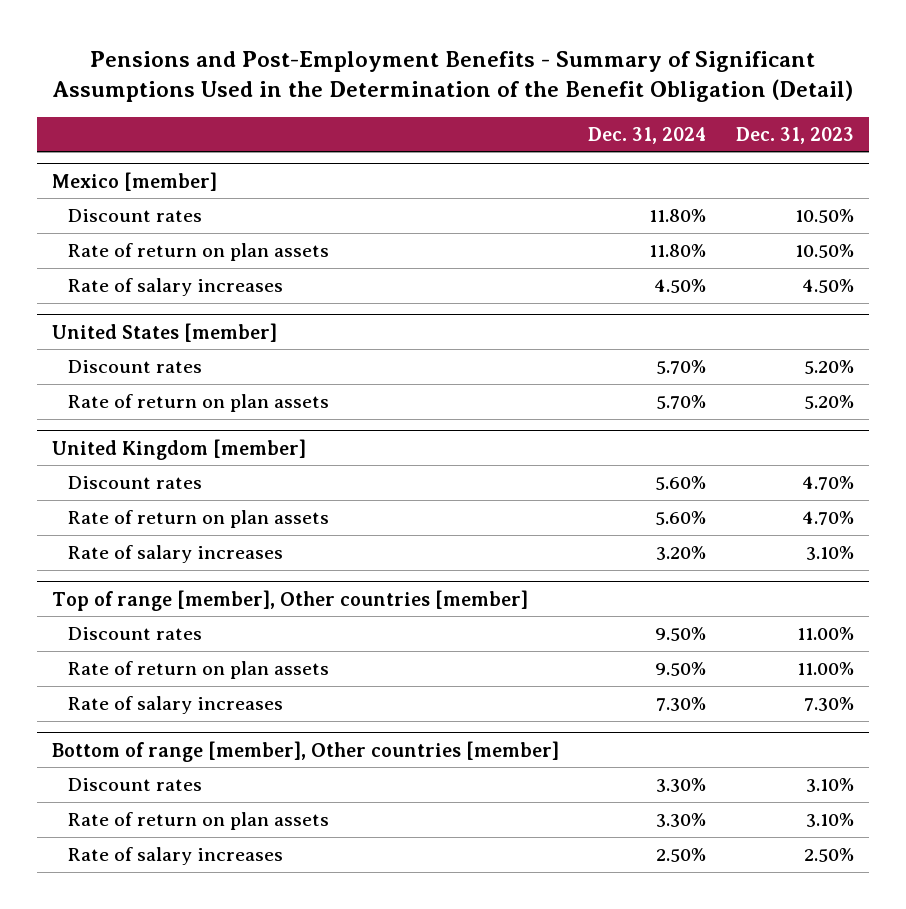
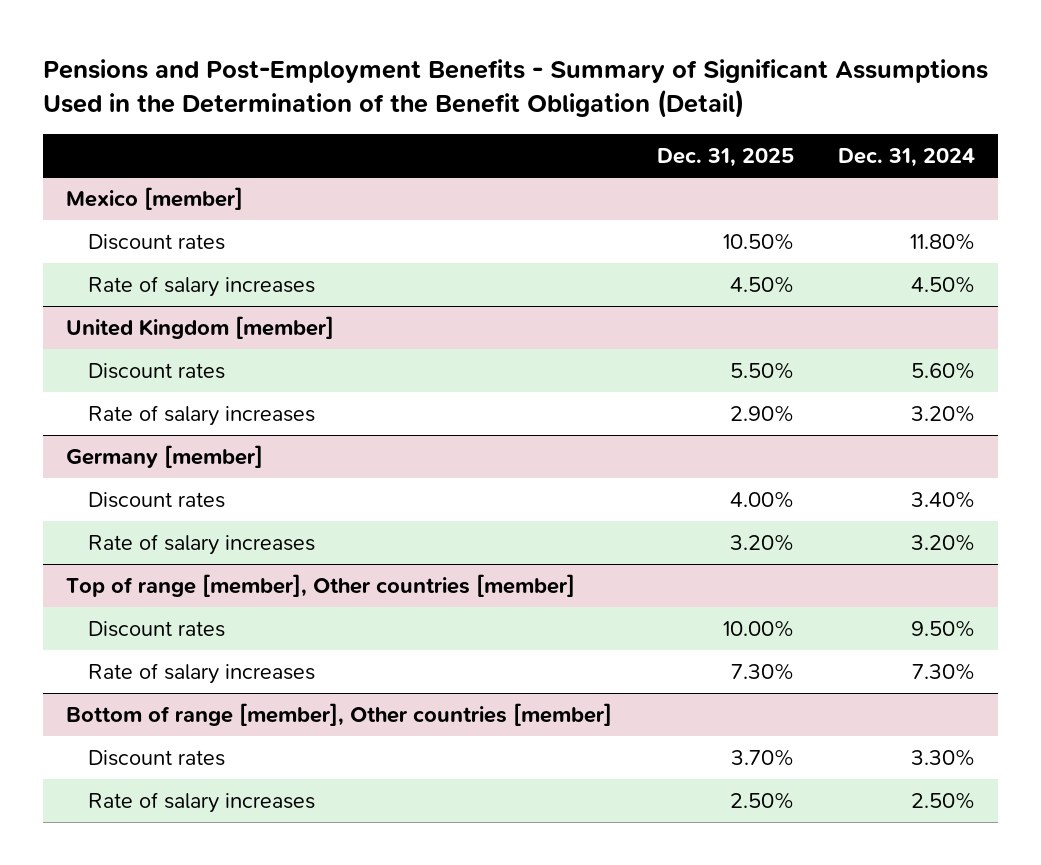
[736,126,855,144] Dec. 31, 2023 -> none
none -> [656,147,794,167] Dec. 31, 2025
[67,243,329,262] Rate of return on plan assets -> none
[51,322,277,342] United States [member] -> none
[67,360,202,374] Discount rates -> none
[67,394,329,413] Rate of return on plan assets -> none
[67,510,329,529] Rate of return on plan assets -> none
none -> [65,444,263,468] Germany [member]
none -> [87,491,225,508] Discount rates
none -> [87,533,315,555] Rate of salary increases
[67,661,329,680] Rate of return on plan assets -> none
[67,812,329,831] Rate of return on plan assets -> none

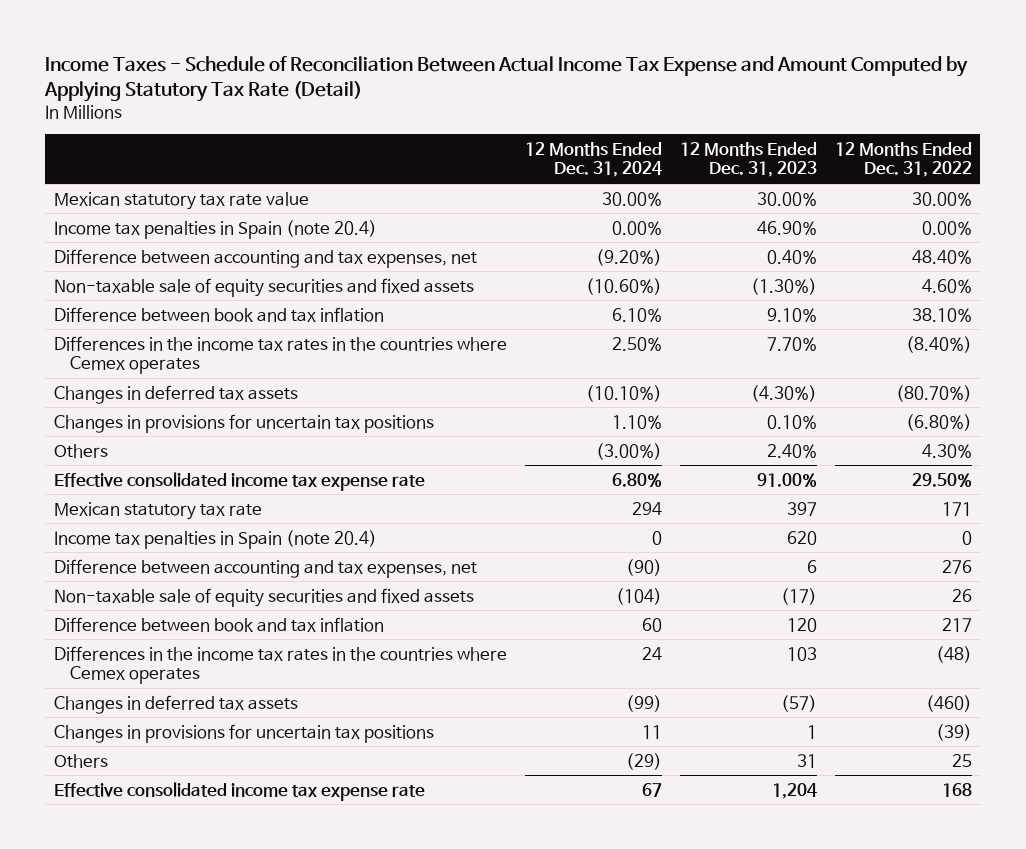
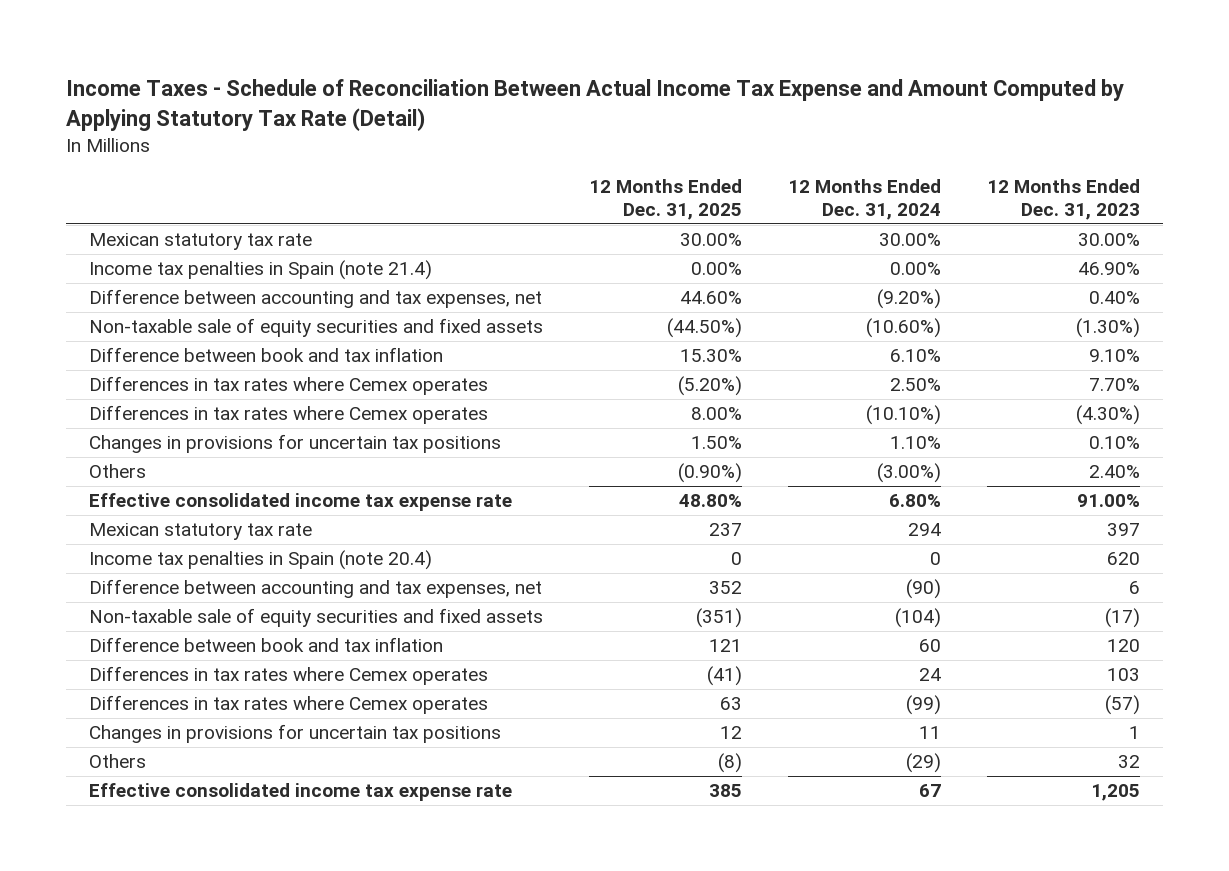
[834,141,972,178] 12 Months Ended Dec. 31, 2022 -> none
none -> [589,178,743,221] 12 Months Ended Dec. 31, 2025
[54,191,310,210] Mexican statutory tax rate value -> [89,233,313,251] Mexican statutory tax rate
[54,219,378,239] Income tax penalties in Spain (note 20.4) -> [89,260,433,281] Income tax penalties in Spain (note 21.4)
[54,335,508,375] Differences in the income tax rates in the countries where Cemex operates -> [89,376,489,396] Differences in tax rates where Cemex operates
[54,384,299,404] Changes in deferred tax assets -> [89,405,489,425] Differences in tax rates where Cemex operates
[54,645,508,685] Differences in the income tax rates in the countries where Cemex operates -> [89,666,489,686] Differences in tax rates where Cemex operates
[54,694,299,714] Changes in deferred tax assets -> [89,695,489,715] Differences in tax rates where Cemex operates
[796,753,817,768] 31 -> [1117,755,1140,769] 32
[771,782,817,799] 1,204 -> [1090,784,1140,802] 1,205

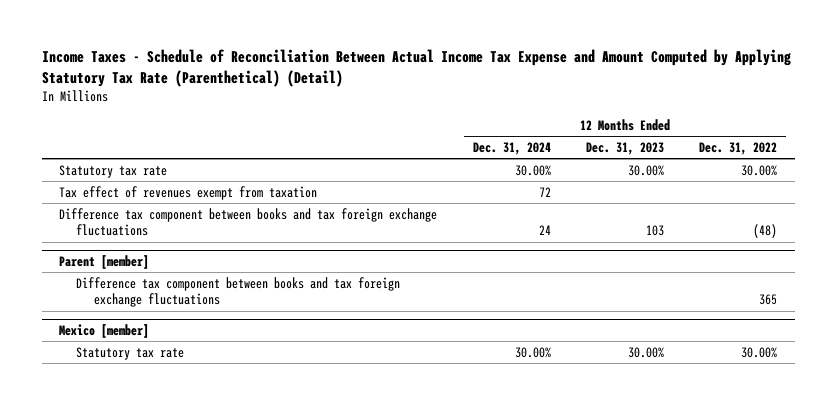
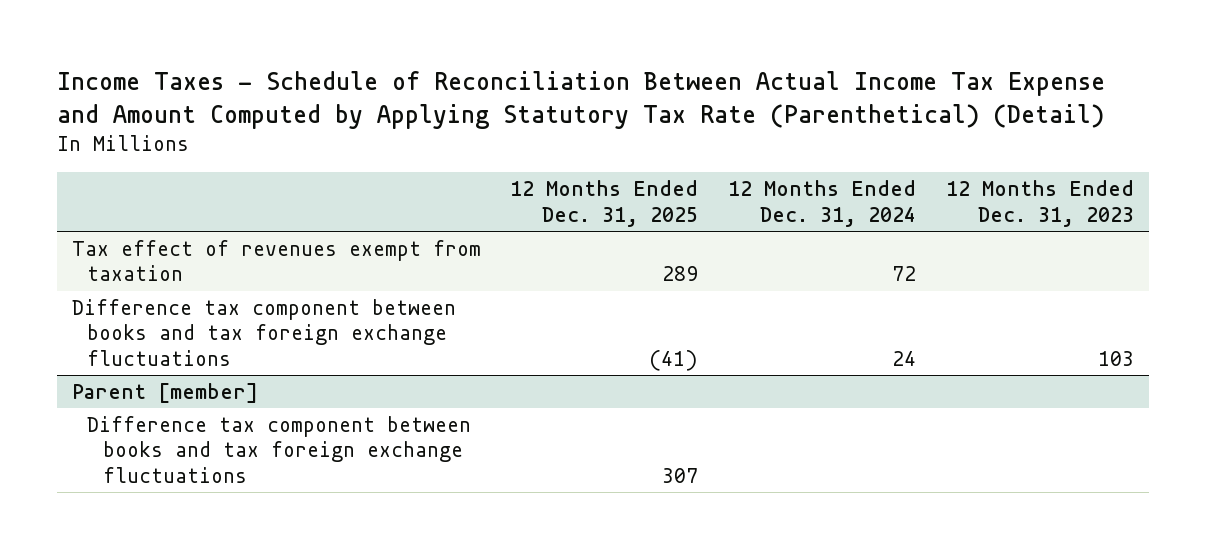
[699,142,778,156] Dec. 31, 2022 -> none
none -> [510,180,699,227] 12 Months Ended Dec. 31, 2025
[59,164,168,178] Statutory tax rate -> none
[59,324,150,339] Mexico [member] -> none
[76,346,185,360] Statutory tax rate -> none

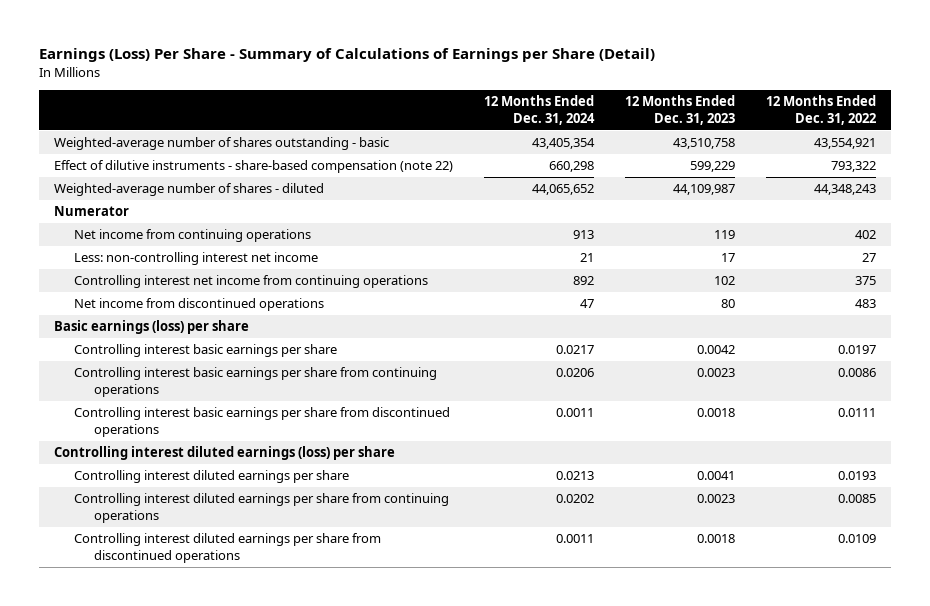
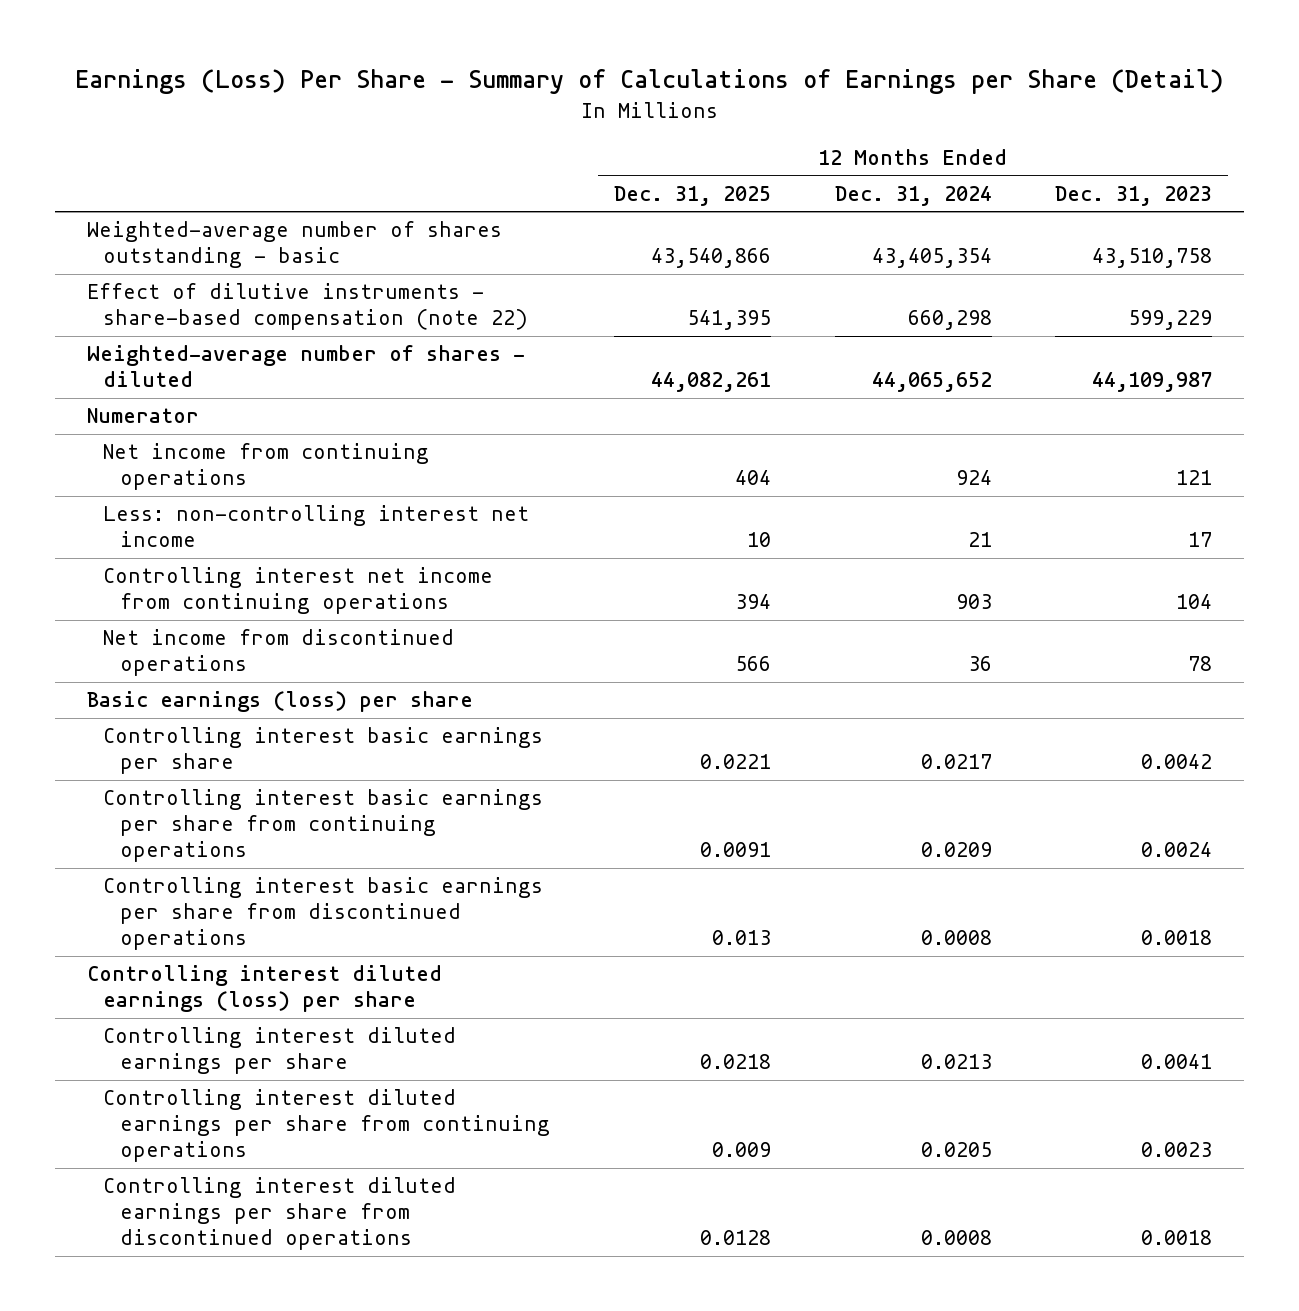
[765,95,876,125] 12 Months Ended Dec. 31, 2022 -> none
none -> [613,185,771,206] Dec. 31, 2025
[573,230,595,240] 913 -> [955,470,992,486] 924
[713,230,735,240] 119 -> [1176,470,1213,486] 121
[573,276,595,286] 892 -> [955,594,992,610] 903
[713,276,735,286] 102 -> [1176,594,1213,610] 104
[580,299,595,309] 47 -> [967,656,992,672] 36
[720,299,735,309] 80 -> [1188,656,1213,672] 78
[556,368,595,378] 0.0206 -> [920,842,992,858] 0.0209
[696,368,735,378] 0.0023 -> [1141,842,1213,858] 0.0024
[556,408,595,418] 0.0011 -> [920,930,992,946] 0.0008
[556,494,595,504] 0.0202 -> [920,1142,992,1158] 0.0205
[556,534,595,544] 0.0011 -> [920,1230,992,1246] 0.0008

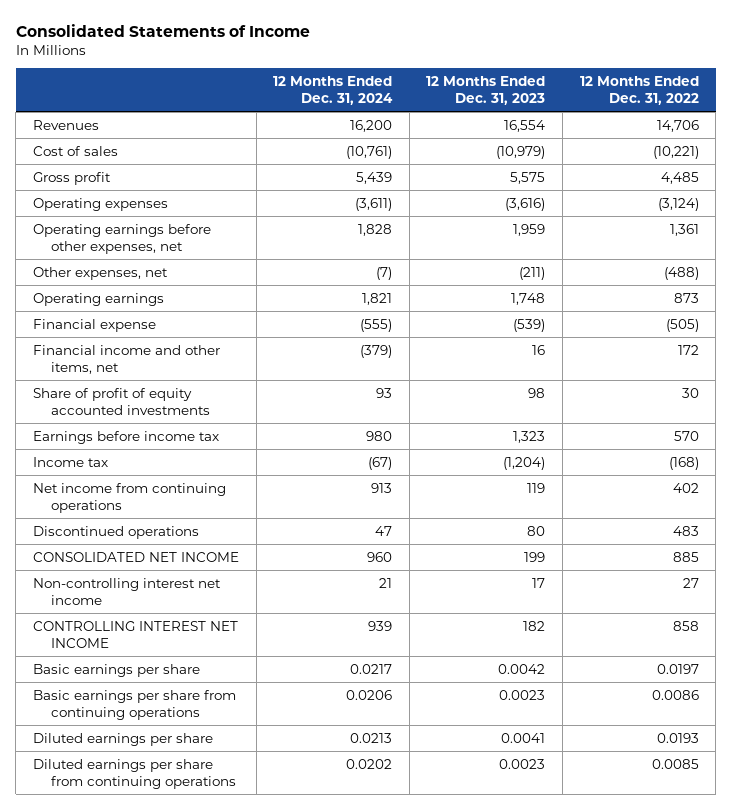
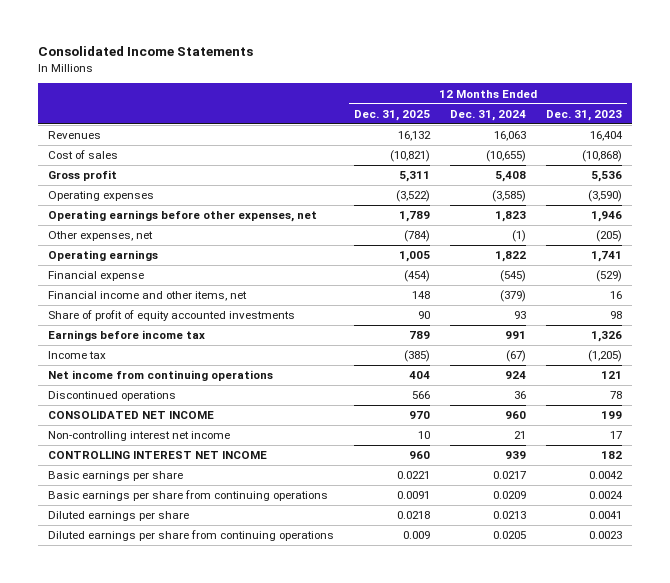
[15,23,310,37] Consolidated Statements of Income -> [38,46,254,57] Consolidated Income Statements
[579,75,699,105] 12 Months Ended Dec. 31, 2022 -> none
none -> [353,109,430,121] Dec. 31, 2025
[350,119,393,132] 16,200 -> [493,131,526,142] 16,063
[504,119,546,132] 16,554 -> [589,131,623,142] 16,404
[346,145,393,159] (10,761) -> [485,150,526,163] (10,655)
[496,145,546,159] (10,979) -> [581,150,622,163] (10,868)
[356,171,393,184] 5,439 -> [494,171,526,183] 5,408
[510,171,546,184] 5,575 -> [590,171,622,183] 5,536
[355,197,393,211] (3,611) -> [491,190,526,203] (3,585)
[505,197,546,211] (3,616) -> [587,190,622,203] (3,590)
[358,223,393,236] 1,828 -> [494,211,526,223] 1,823
[513,223,546,236] 1,959 -> [590,211,622,223] 1,946
[376,266,393,280] (7) -> [511,230,526,243] (1)
[519,266,546,280] (211) -> [595,230,622,243] (205)
[362,292,393,305] 1,821 -> [494,251,526,263] 1,822
[511,292,546,305] 1,748 -> [590,251,622,263] 1,741
[360,318,393,332] (555) -> [499,270,526,283] (545)
[513,318,546,332] (539) -> [595,270,622,283] (529)
[366,430,393,441] 980 -> [504,331,526,340] 991
[513,430,546,443] 1,323 -> [590,331,622,343] 1,326
[503,456,546,470] (1,204) -> [587,350,622,363] (1,205)
[371,482,393,493] 913 -> [504,371,526,380] 924
[527,482,546,493] 119 -> [600,371,622,380] 121
[375,525,393,536] 47 -> [513,391,526,400] 36
[527,525,546,536] 80 -> [609,391,622,400] 78
[346,689,393,700] 0.0206 -> [492,491,526,500] 0.0209
[499,689,546,700] 0.0023 -> [588,491,623,500] 0.0024
[346,758,393,769] 0.0202 -> [492,531,526,540] 0.0205

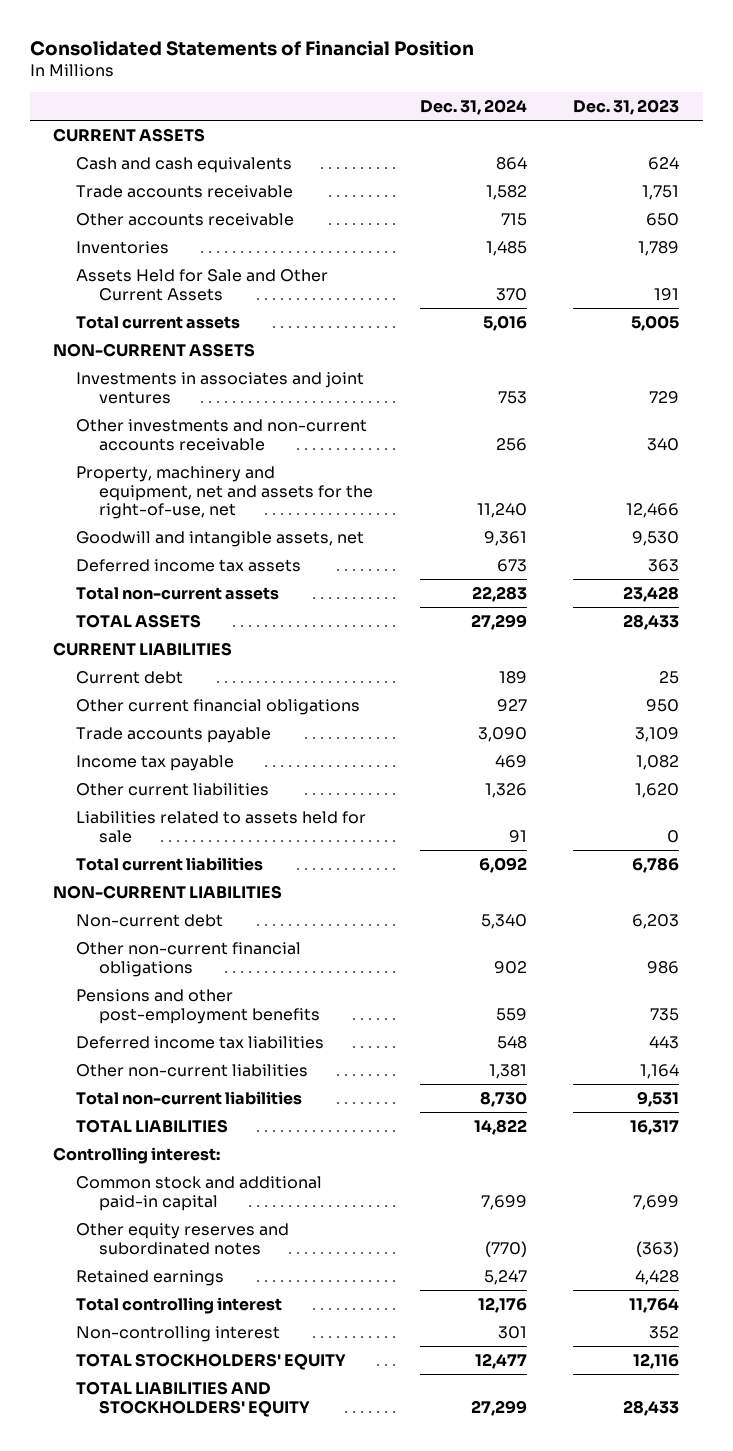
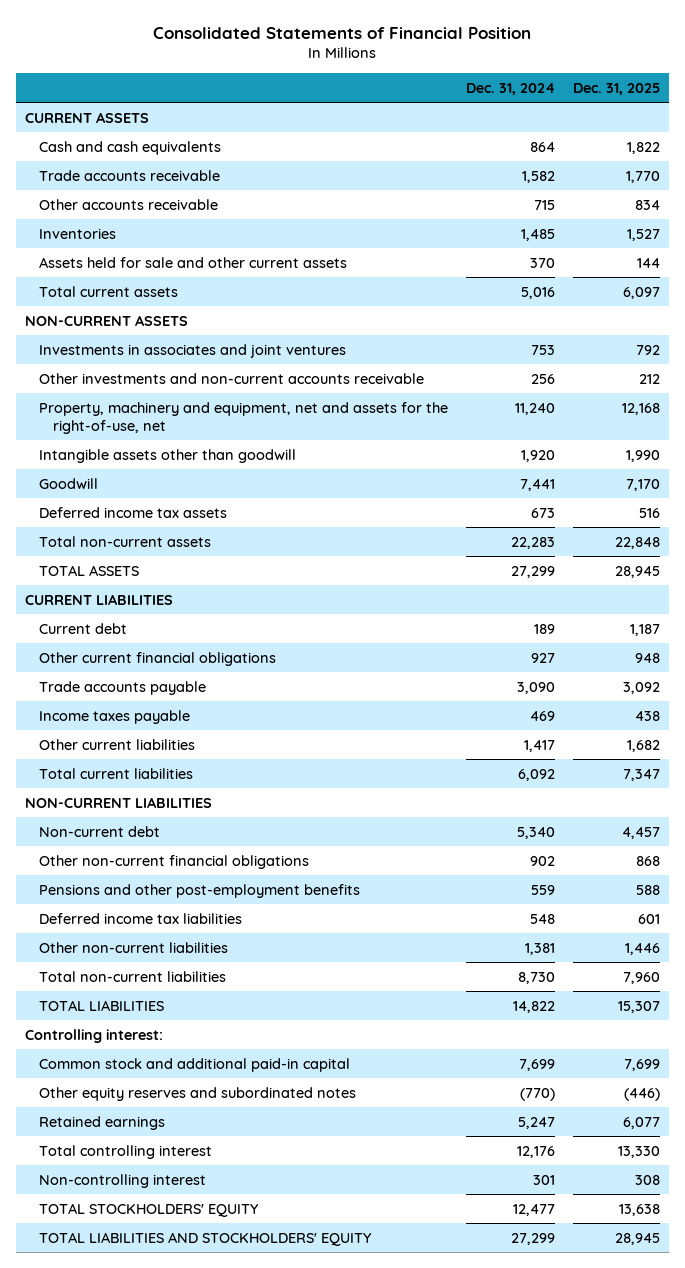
[573,99,680,116] Dec. 31, 2023 -> none
none -> [572,82,660,95] Dec. 31, 2025
[76,268,329,301] Assets Held for Sale and Other Current Assets -> [38,256,347,268] Assets held for sale and other current assets
[76,530,365,547] Goodwill and intangible assets, net -> none
none -> [38,448,296,463] Intangible assets other than goodwill
none -> [38,477,98,489] Goodwill
[76,810,367,843] Liabilities related to assets held for sale -> none
[76,754,235,771] Income tax payable -> [38,709,190,724] Income taxes payable
[484,782,527,798] 1,326 -> [523,739,555,752] 1,417

